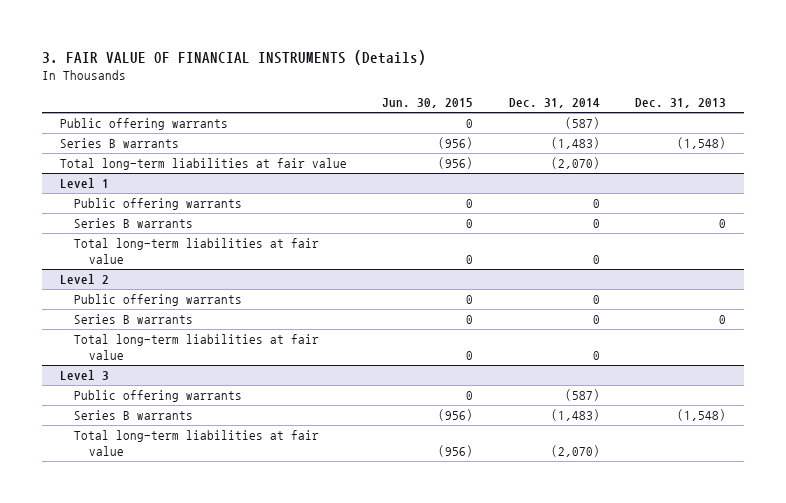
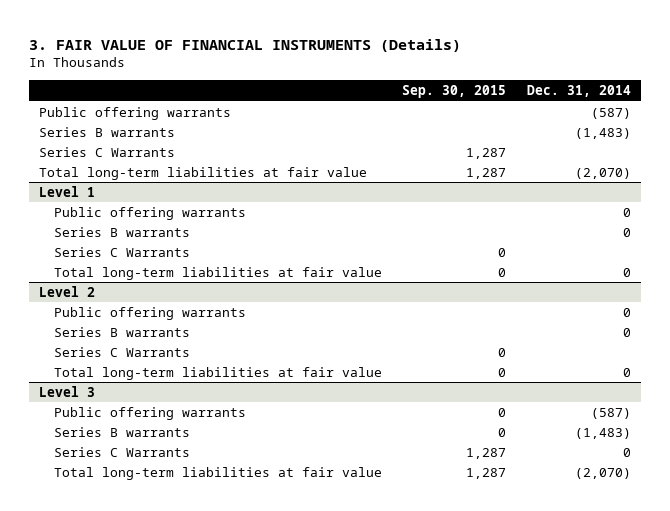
[382,98,474,109] Jun. 30, 2015 -> none
[635,98,727,109] Dec. 31, 2013 -> none
none -> [402,85,507,99] Sep. 30, 2015
none -> [39,146,176,157] Series C Warrants
none -> [53,246,190,257] Series C Warrants
none -> [53,346,190,357] Series C Warrants
none -> [53,446,190,457] Series C Warrants

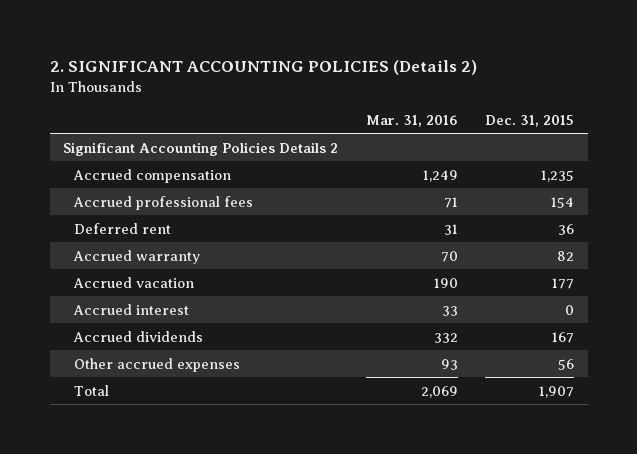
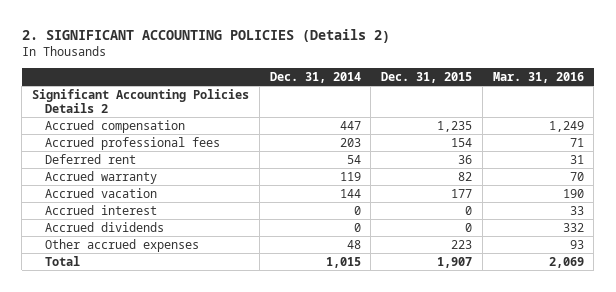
none -> [269,72,361,84] Dec. 31, 2014
[551,331,574,343] 167 -> [465,222,473,232] 0
[557,358,574,370] 56 -> [451,239,473,249] 223

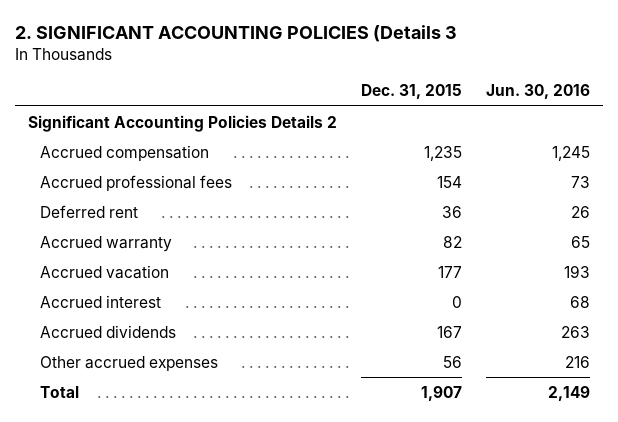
[21,29,390,44] 2. SIGNIFICANT ACCOUNTING POLICIES (Details 2) -> [15,25,458,43] 2. SIGNIFICANT ACCOUNTING POLICIES (Details 3
[269,72,361,84] Dec. 31, 2014 -> none
[492,72,584,84] Mar. 31, 2016 -> none
none -> [486,84,591,100] Jun. 30, 2016
[465,222,473,232] 0 -> [437,325,463,338] 167
[451,239,473,249] 223 -> [443,355,463,368] 56

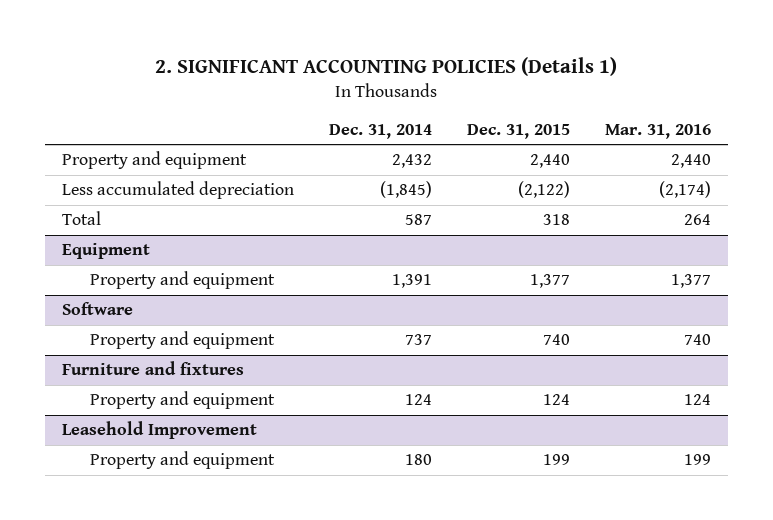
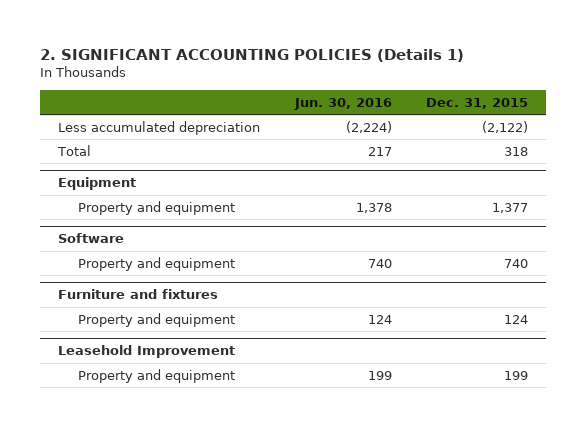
[329,123,433,139] Dec. 31, 2014 -> none
[604,123,711,139] Mar. 31, 2016 -> none
none -> [293,98,392,111] Jun. 30, 2016
[62,151,248,170] Property and equipment -> none

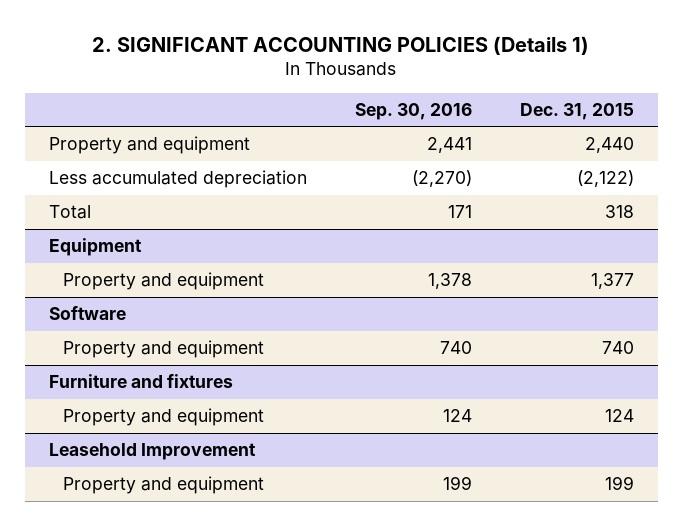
[293,98,392,111] Jun. 30, 2016 -> none
none -> [354,102,472,120] Sep. 30, 2016
none -> [48,136,250,155] Property and equipment

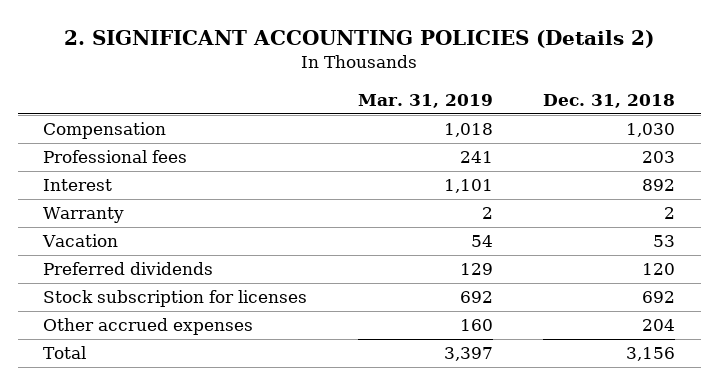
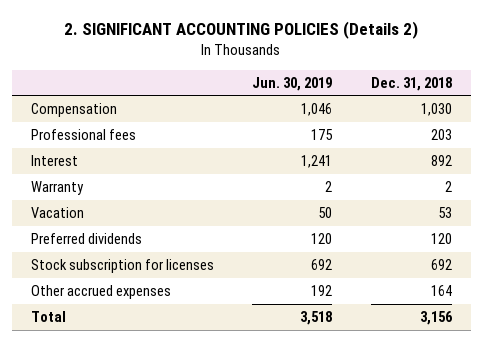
[357,93,493,108] Mar. 31, 2019 -> none
none -> [252,76,333,91] Jun. 30, 2019
[642,319,676,332] 204 -> [430,285,452,297] 164

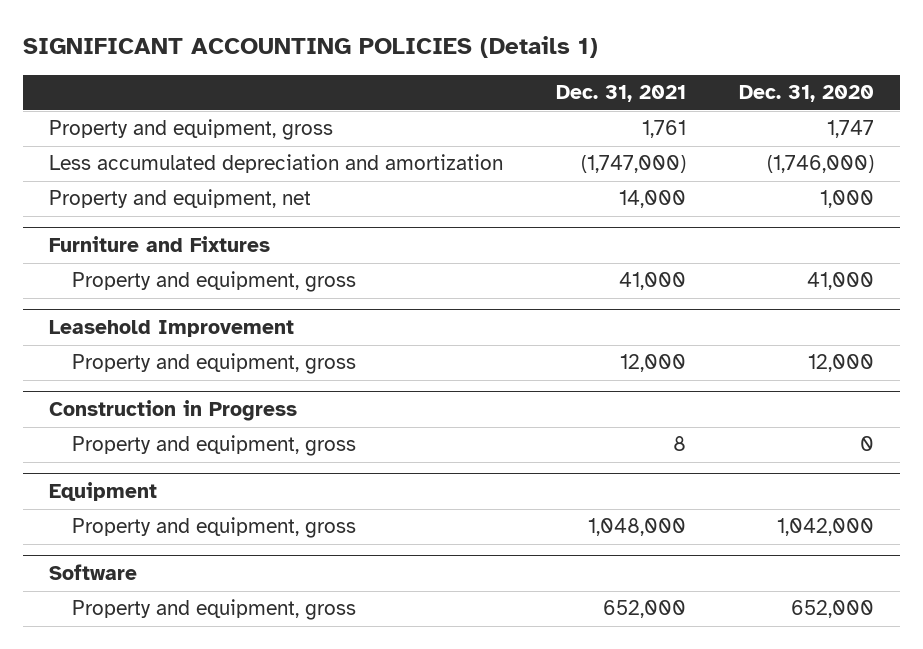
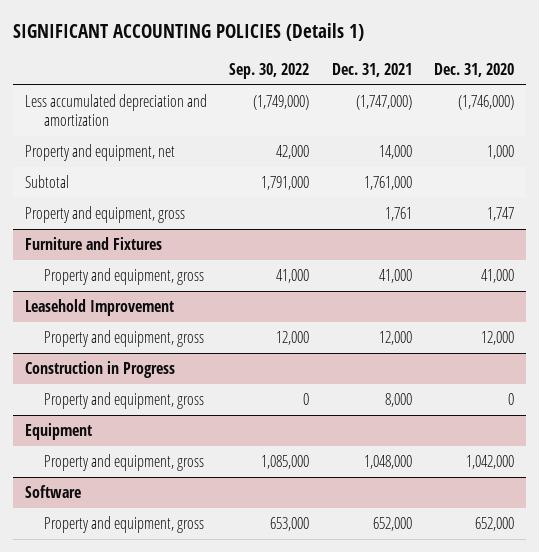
none -> [229,63,310,80] Sep. 30, 2022
none -> [24,174,69,188] Subtotal
[49,119,334,141] Property and equipment, gross -> [24,205,185,223] Property and equipment, gross
[672,436,686,452] 8 -> [384,392,412,407] 8,000

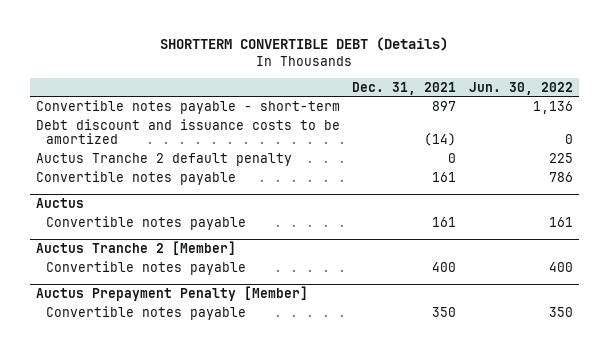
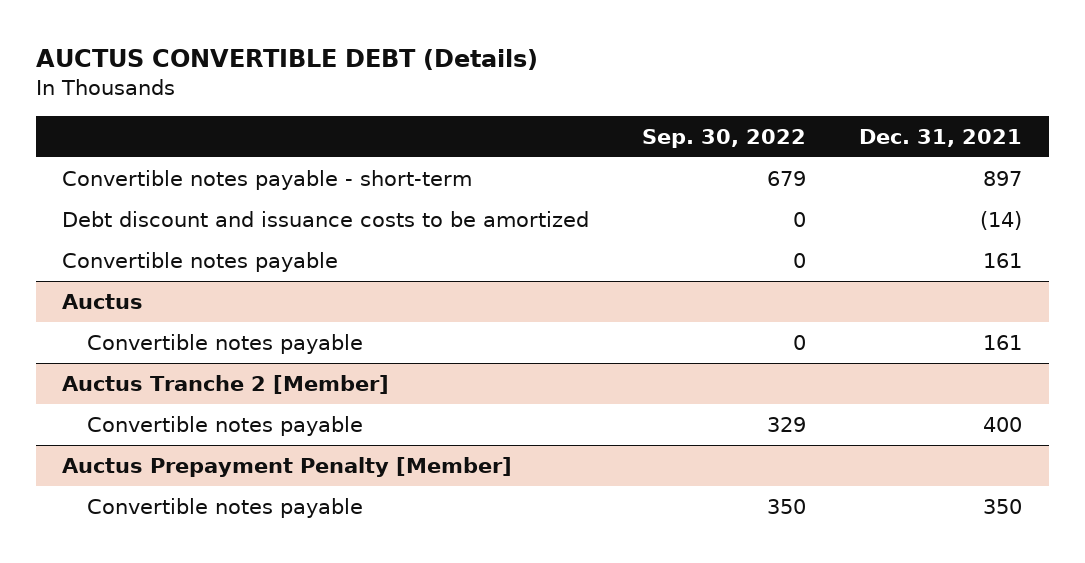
[160,36,449,51] SHORTTERM CONVERTIBLE DEBT (Details) -> [35,49,538,71] AUCTUS CONVERTIBLE DEBT (Details)
[468,81,573,95] Jun. 30, 2022 -> none
none -> [642,128,807,148] Sep. 30, 2022
[35,152,292,166] Auctus Tranche 2 default penalty -> none

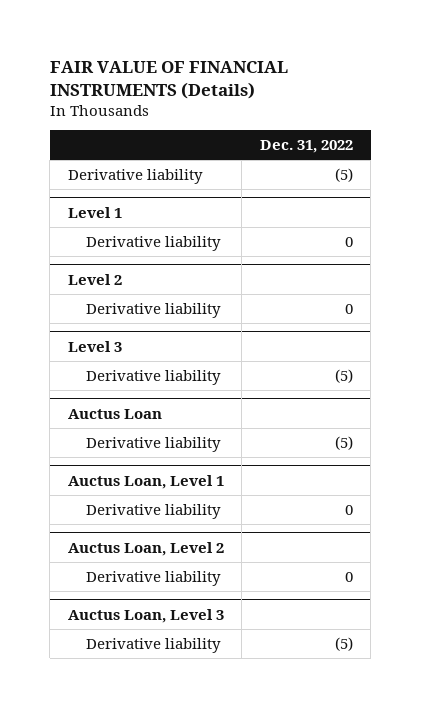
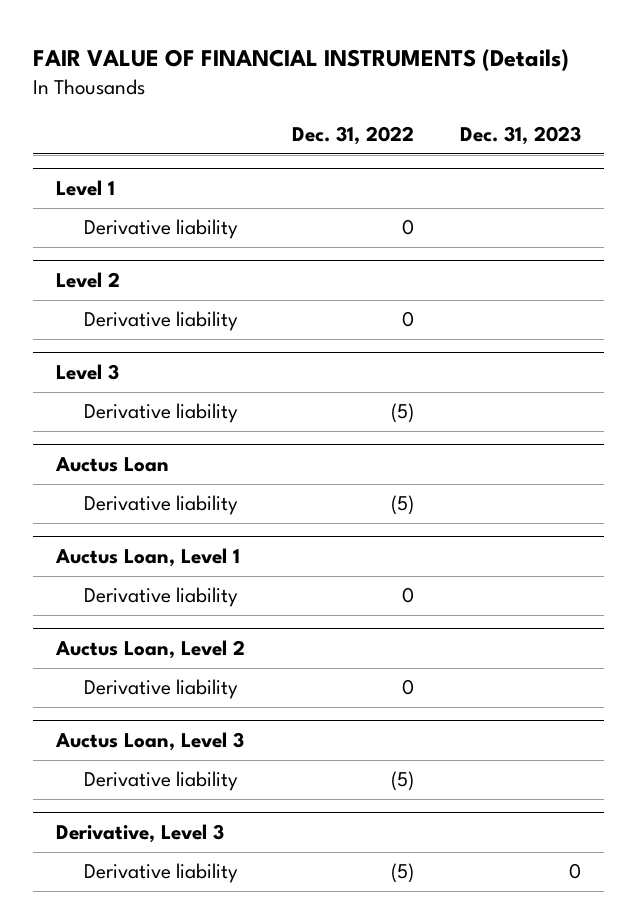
none -> [459,125,581,145] Dec. 31, 2023
[67,168,203,184] Derivative liability -> none
none -> [56,823,225,843] Derivative, Level 3
none -> [84,863,239,884] Derivative liability

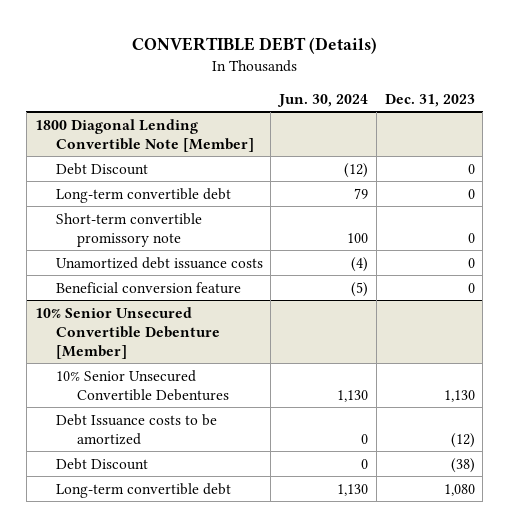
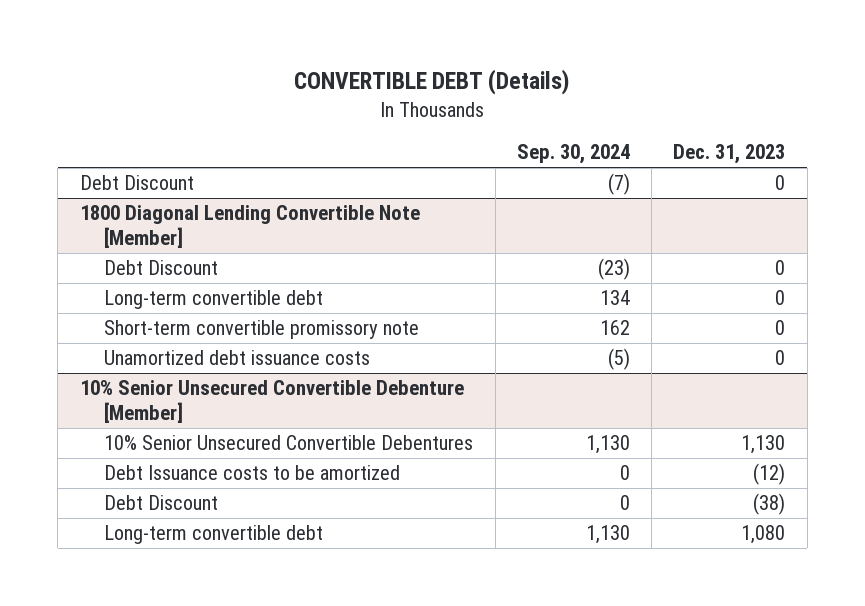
[277,93,369,107] Jun. 30, 2024 -> none
none -> [516,144,630,165] Sep. 30, 2024
none -> [79,175,194,191] Debt Discount
[55,281,241,294] Beneficial conversion feature -> none

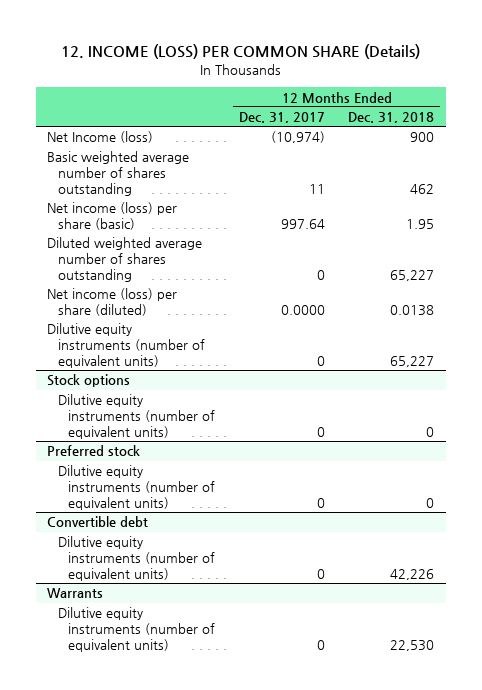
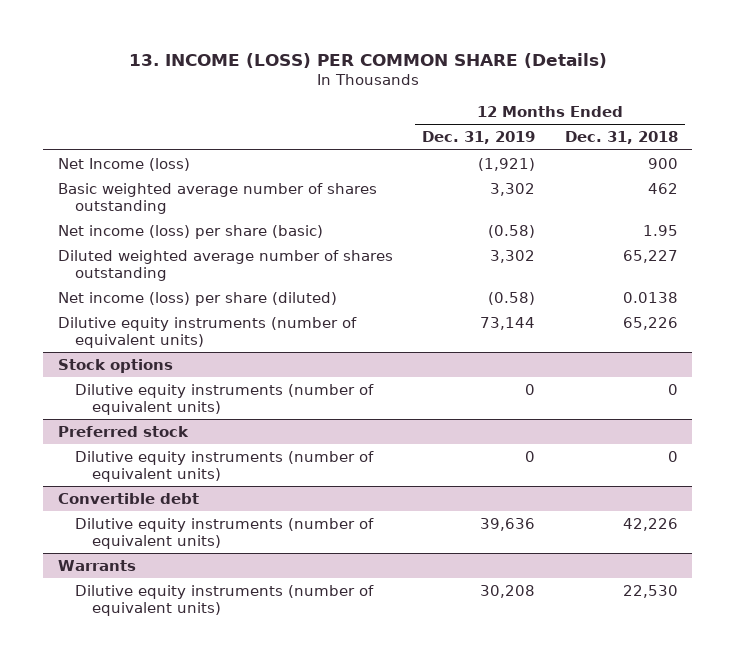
[60,44,420,60] 12. INCOME (LOSS) PER COMMON SHARE (Details) -> [128,52,607,68] 13. INCOME (LOSS) PER COMMON SHARE (Details)
[238,112,325,124] Dec. 31, 2017 -> none
none -> [422,131,536,145] Dec. 31, 2019
[390,355,435,367] 65,227 -> [622,316,678,330] 65,226

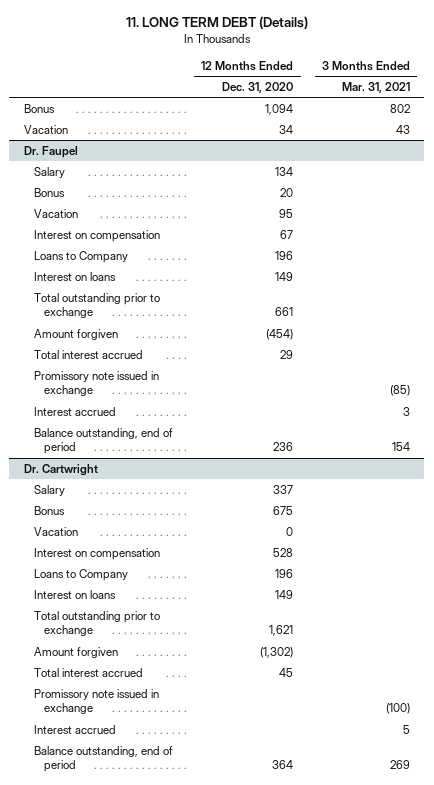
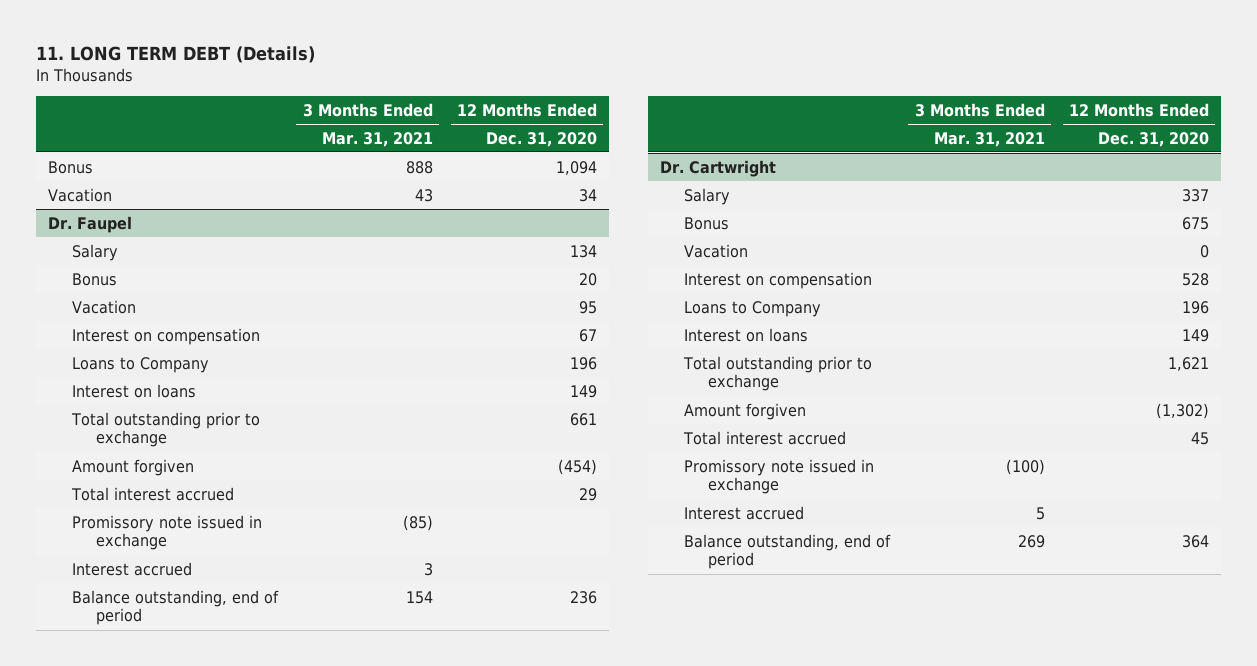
[390,103,411,113] 802 -> [405,160,433,174] 888

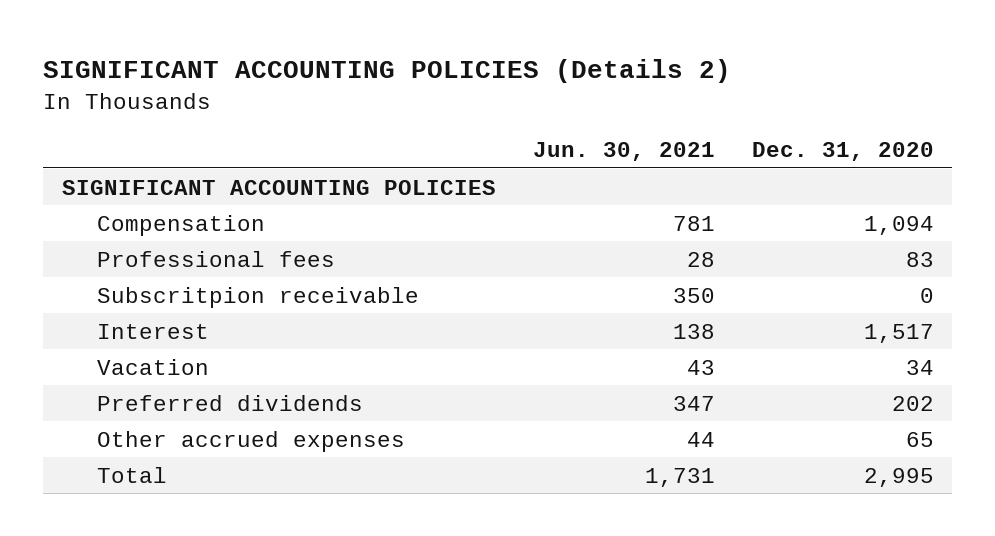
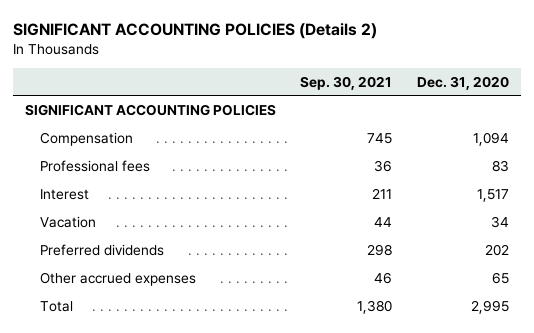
[532,142,715,162] Jun. 30, 2021 -> none
none -> [300,75,393,90] Sep. 30, 2021
[96,286,419,308] Subscritpion receivable -> none

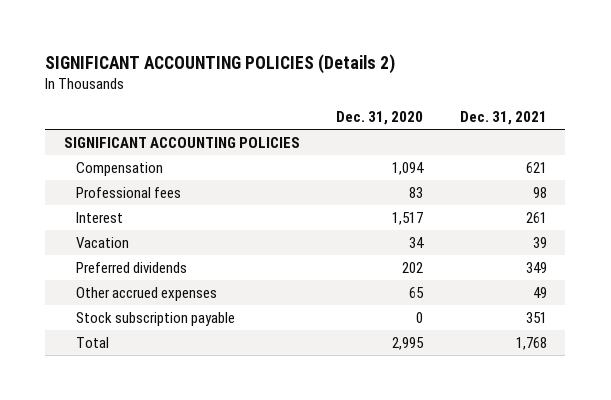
[300,75,393,90] Sep. 30, 2021 -> none
none -> [460,111,548,126] Dec. 31, 2021
none -> [75,311,235,326] Stock subscription payable

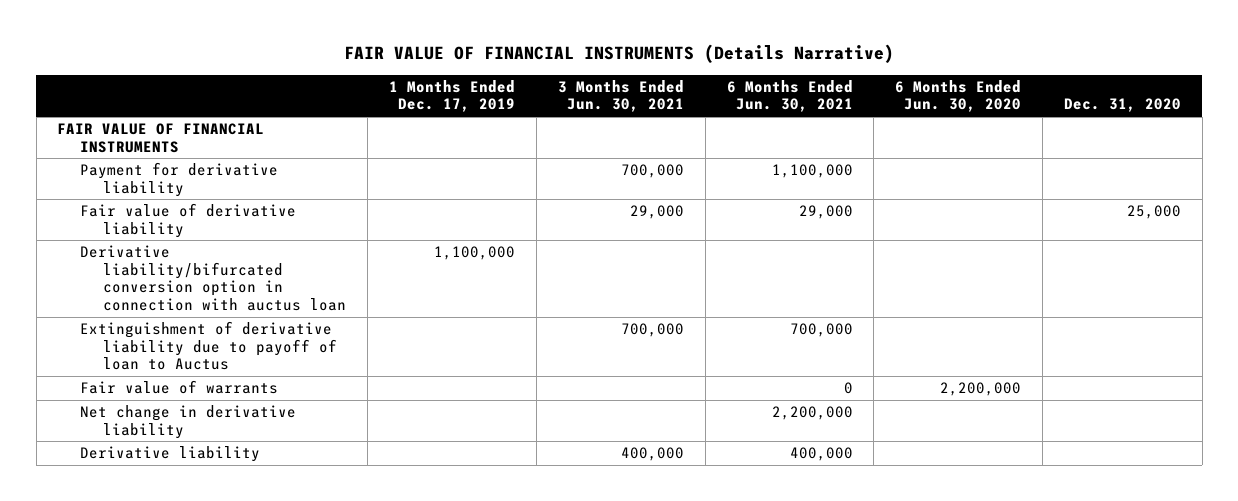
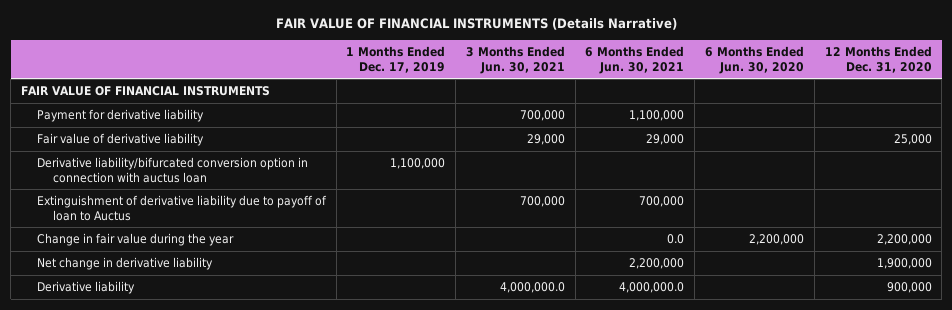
[1063,98,1181,113] Dec. 31, 2020 -> none
none -> [824,45,932,73] 12 Months Ended Dec. 31, 2020
[80,380,279,395] Fair value of warrants -> [36,232,234,246] Change in fair value during the year
[843,382,853,395] 0 -> [667,233,685,244] 0.0
[620,447,684,462] 400,000 -> [499,281,565,293] 4,000,000.0
[789,447,853,462] 400,000 -> [619,281,685,293] 4,000,000.0

